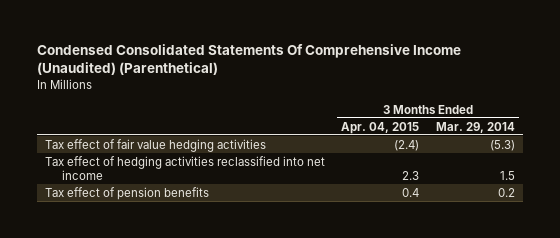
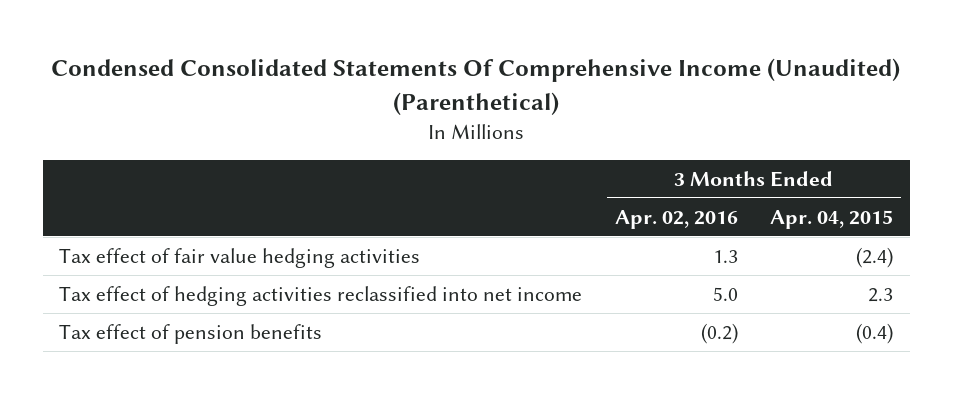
[435,121,515,133] Mar. 29, 2014 -> none
none -> [614,209,738,229] Apr. 02, 2016
[402,187,420,197] 0.4 -> [856,322,894,344] (0.4)

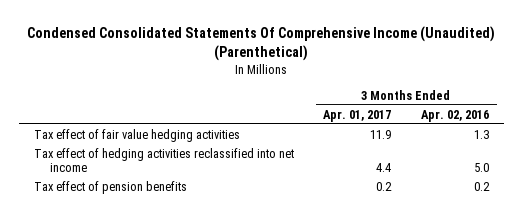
[770,209,894,229] Apr. 04, 2015 -> none
none -> [323,109,392,122] Apr. 01, 2017
[700,322,738,344] (0.2) -> [474,181,491,191] 0.2

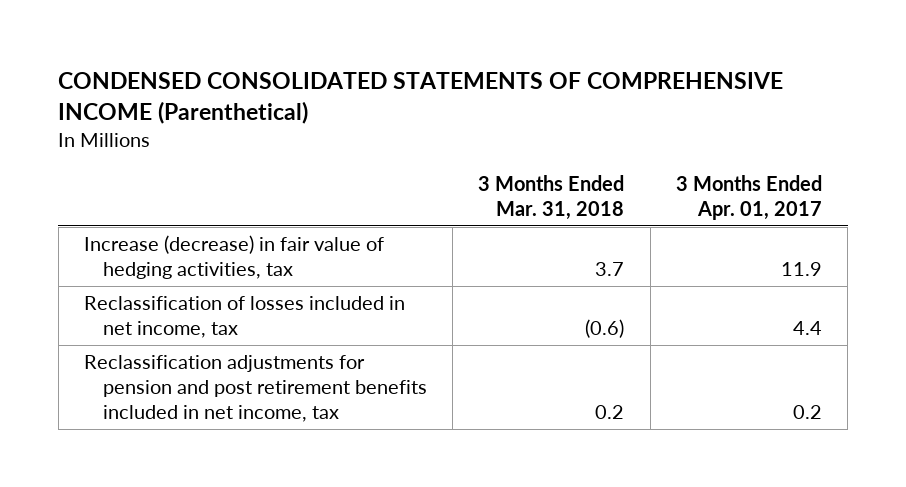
[27,26,496,62] Condensed Consolidated Statements Of Comprehensive Income (Unaudited) (Parenthetical) -> [58,72,784,125] CONDENSED CONSOLIDATED STATEMENTS OF COMPREHENSIVE INCOME (Parenthetical)
[421,109,490,122] Apr. 02, 2016 -> none
none -> [478,174,625,220] 3 Months Ended Mar. 31, 2018
[33,128,240,142] Tax effect of fair value hedging activities -> [84,235,385,280] Increase (decrease) in fair value of hedging activities, tax
[33,147,294,172] Tax effect of hedging activities reclassified into net income -> [84,296,406,339] Reclassification of losses included in net income, tax
[33,180,187,194] Tax effect of pension benefits -> [84,355,427,422] Reclassification adjustments for pension and post retirement benefits included in net income, tax

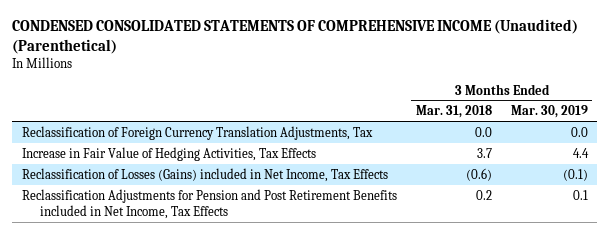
[58,72,784,125] CONDENSED CONSOLIDATED STATEMENTS OF COMPREHENSIVE INCOME (Parenthetical) -> [12,19,579,54] CONDENSED CONSOLIDATED STATEMENTS OF COMPREHENSIVE INCOME (Unaudited) (Parenthetical)
[675,174,822,220] 3 Months Ended Apr. 01, 2017 -> none
none -> [510,105,588,119] Mar. 30, 2019
none -> [21,125,373,140] Reclassification of Foreign Currency Translation Adjustments, Tax
[84,235,385,280] Increase (decrease) in fair value of hedging activities, tax -> [21,146,316,161] Increase in Fair Value of Hedging Activities, Tax Effects
[84,296,406,339] Reclassification of losses included in net income, tax -> [21,167,388,182] Reclassification of Losses (Gains) included in Net Income, Tax Effects
[84,355,427,422] Reclassification adjustments for pension and post retirement benefits included in net income, tax -> [21,188,397,219] Reclassification Adjustments for Pension and Post Retirement Benefits included in Net Income, Tax Effects

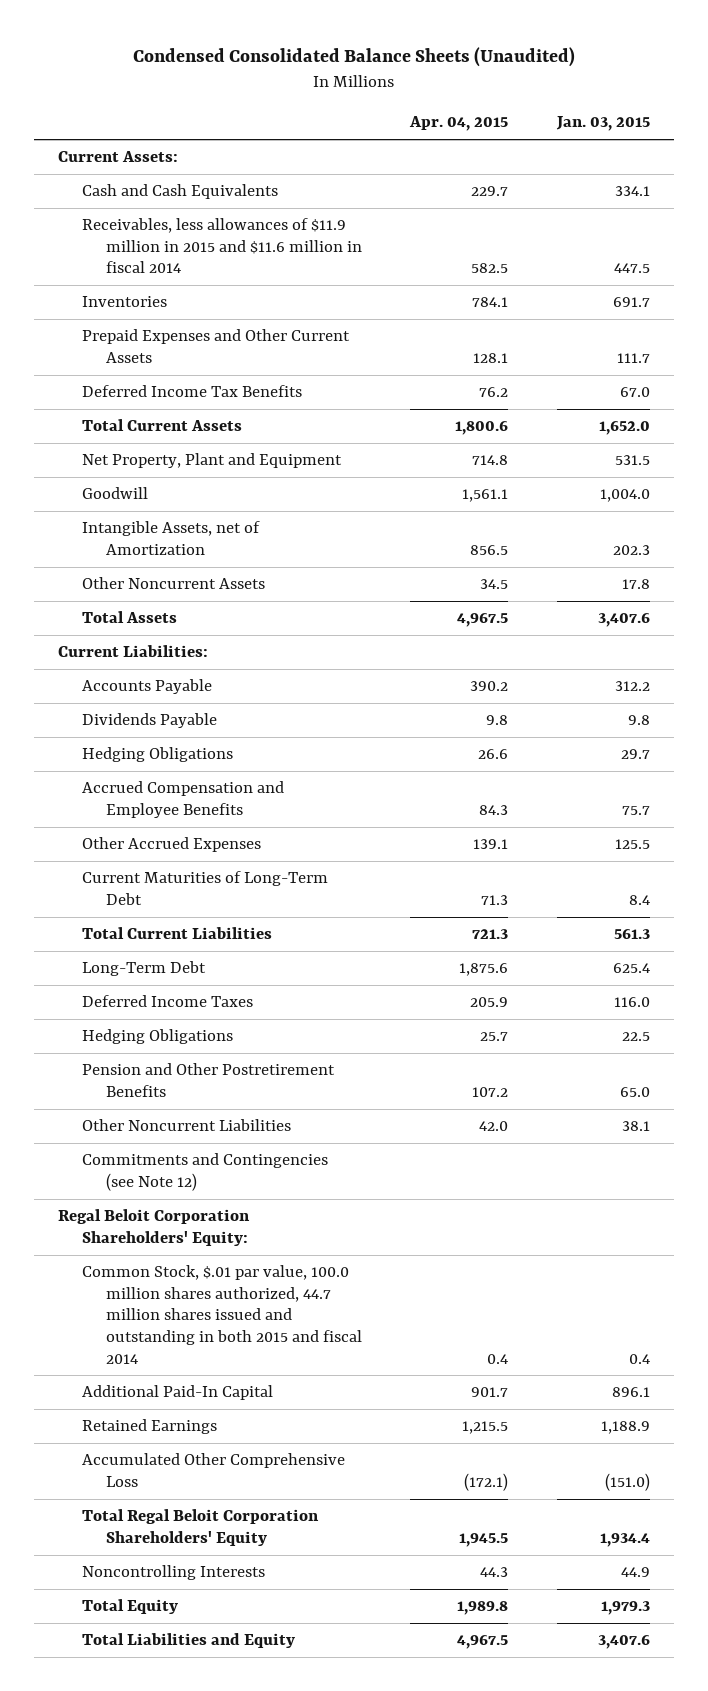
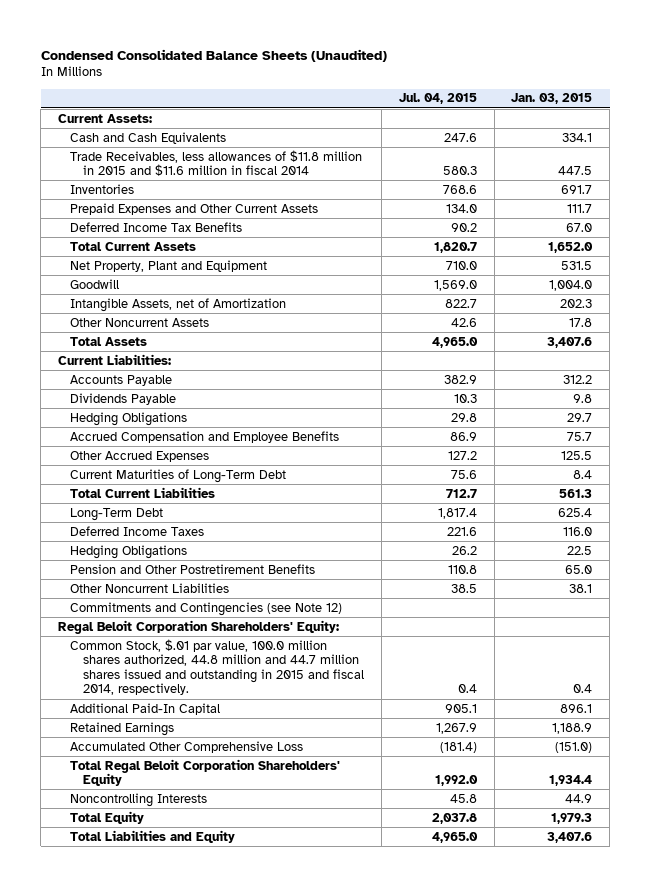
[409,116,509,132] Apr. 04, 2015 -> none
none -> [398,93,477,105] Jul. 04, 2015
[81,218,362,274] Receivables, less allowances of $11.9 million in 2015 and $11.6 million in fiscal 2014 -> [70,149,363,177] Trade Receivables, less allowances of $11.8 million in 2015 and $11.6 million in fiscal 2014
[81,1265,362,1364] Common Stock, $.01 par value, 100.0 million shares authorized, 44.7 million shares issued and outstanding in both 2015 and fiscal 2014 -> [70,638,364,696] Common Stock, $.01 par value, 100.0 million shares authorized, 44.8 million and 44.7 million shares issued and outstanding in 2015 and fiscal 2014, respectively.

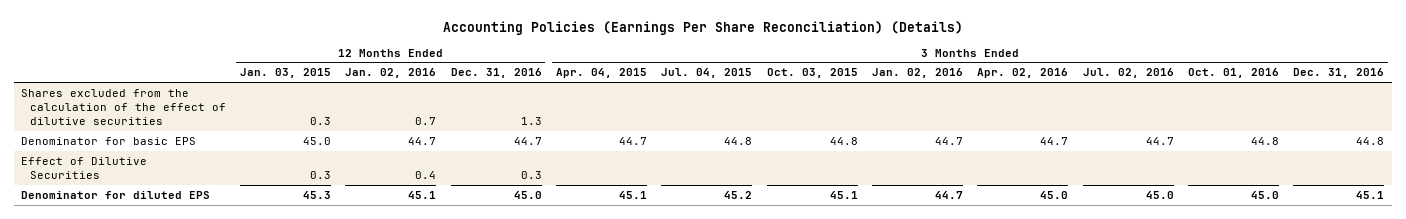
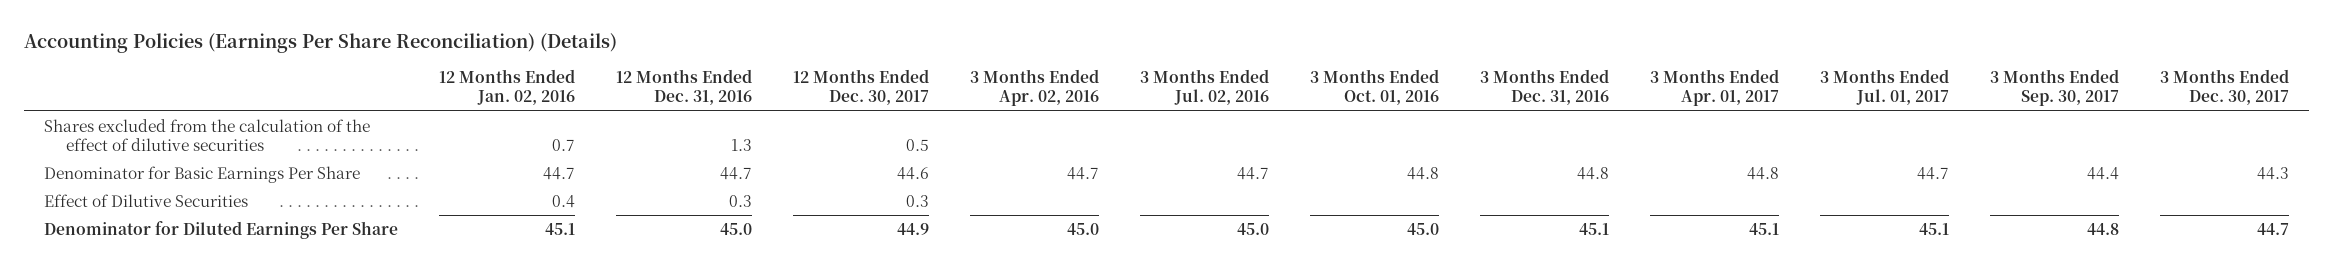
[240,68,332,79] Jan. 03, 2015 -> none
[556,68,648,79] Apr. 04, 2015 -> none
[661,68,753,79] Jul. 04, 2015 -> none
[766,68,858,79] Oct. 03, 2015 -> none
[872,68,964,79] Jan. 02, 2016 -> none
none -> [793,69,930,106] 12 Months Ended Dec. 30, 2017
none -> [1649,69,1779,107] 3 Months Ended Apr. 01, 2017
none -> [1819,69,1949,106] 3 Months Ended Jul. 01, 2017
none -> [1989,69,2119,107] 3 Months Ended Sep. 30, 2017
none -> [2159,69,2289,106] 3 Months Ended Dec. 30, 2017
[21,136,197,145] Denominator for basic EPS -> [44,165,361,183] Denominator for Basic Earnings Per Share
[21,190,211,199] Denominator for diluted EPS -> [44,220,399,239] Denominator for Diluted Earnings Per Share

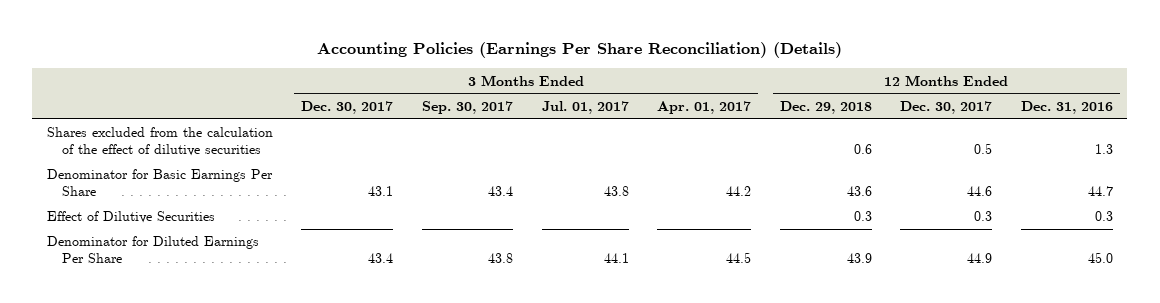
[439,69,576,106] 12 Months Ended Jan. 02, 2016 -> none
[970,69,1100,107] 3 Months Ended Apr. 02, 2016 -> none
[1139,69,1269,106] 3 Months Ended Jul. 02, 2016 -> none
[1309,69,1439,106] 3 Months Ended Oct. 01, 2016 -> none
[1479,69,1609,106] 3 Months Ended Dec. 31, 2016 -> none
none -> [779,100,872,114] Dec. 29, 2018
[1746,166,1779,180] 44.8 -> [726,186,752,197] 44.2
[1916,166,1949,180] 44.7 -> [603,186,629,197] 43.8
[2086,166,2119,180] 44.4 -> [487,186,513,197] 43.4
[2256,166,2289,180] 44.3 -> [368,186,394,197] 43.1
[1748,222,1779,235] 45.1 -> [726,252,752,264] 44.5
[1918,222,1949,235] 45.1 -> [603,253,629,264] 44.1
[2086,222,2119,235] 44.8 -> [487,253,513,264] 43.8
[2256,222,2289,235] 44.7 -> [368,253,394,264] 43.4

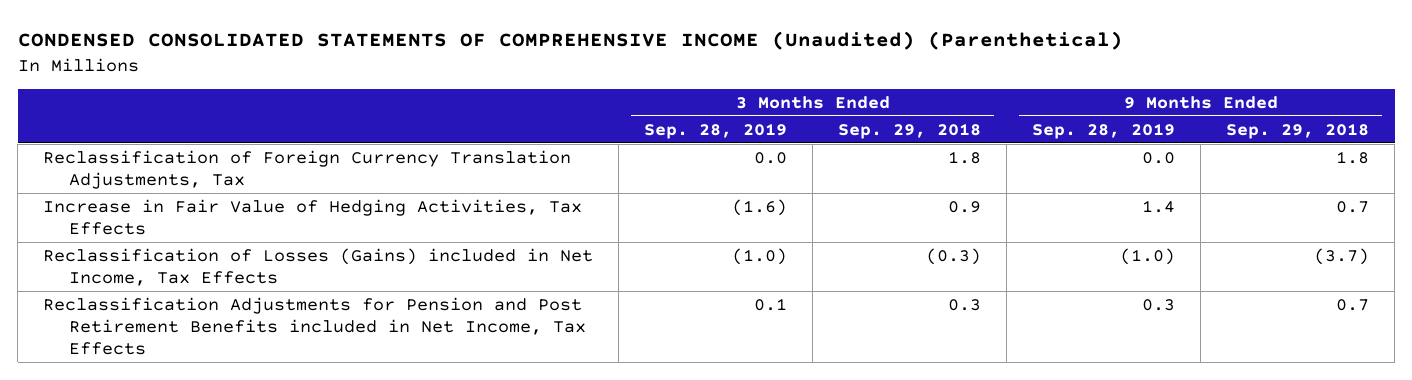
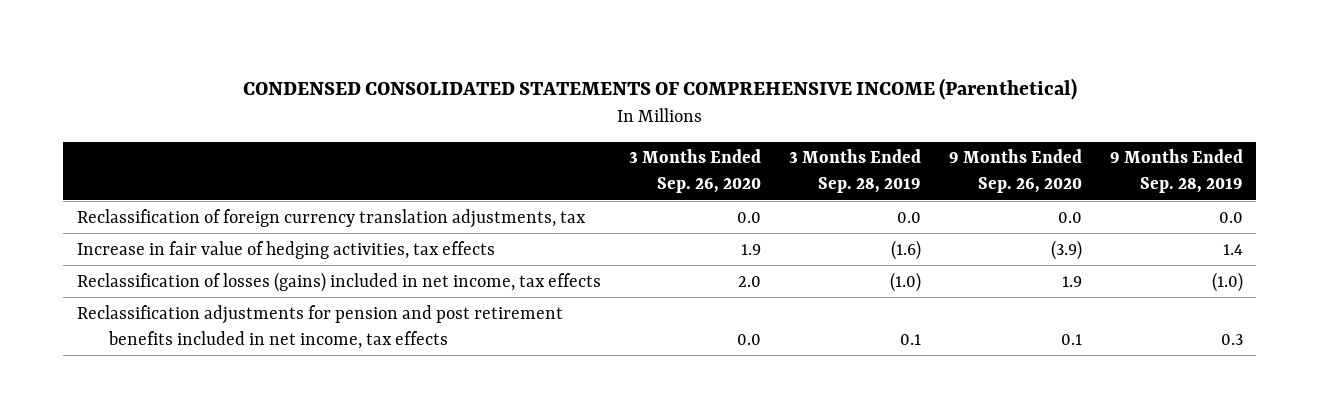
[17,30,1123,50] CONDENSED CONSOLIDATED STATEMENTS OF COMPREHENSIVE INCOME (Unaudited) (Parenthetical) -> [242,77,1077,100] CONDENSED CONSOLIDATED STATEMENTS OF COMPREHENSIVE INCOME (Parenthetical)
[838,122,982,139] Sep. 29, 2018 -> none
[1226,122,1370,139] Sep. 29, 2018 -> none
none -> [628,149,761,194] 3 Months Ended Sep. 26, 2020
none -> [948,149,1082,194] 9 Months Ended Sep. 26, 2020
[43,149,572,190] Reclassification of Foreign Currency Translation Adjustments, Tax -> [77,208,587,228] Reclassification of foreign currency translation adjustments, tax
[43,198,583,236] Increase in Fair Value of Hedging Activities, Tax Effects -> [77,240,496,259] Increase in fair value of hedging activities, tax effects
[43,247,594,287] Reclassification of Losses (Gains) included in Net Income, Tax Effects -> [77,271,602,292] Reclassification of losses (gains) included in net income, tax effects
[43,296,586,356] Reclassification Adjustments for Pension and Post Retirement Benefits included in Net Income, Tax Effects -> [77,304,564,349] Reclassification adjustments for pension and post retirement benefits included in net income, tax effects

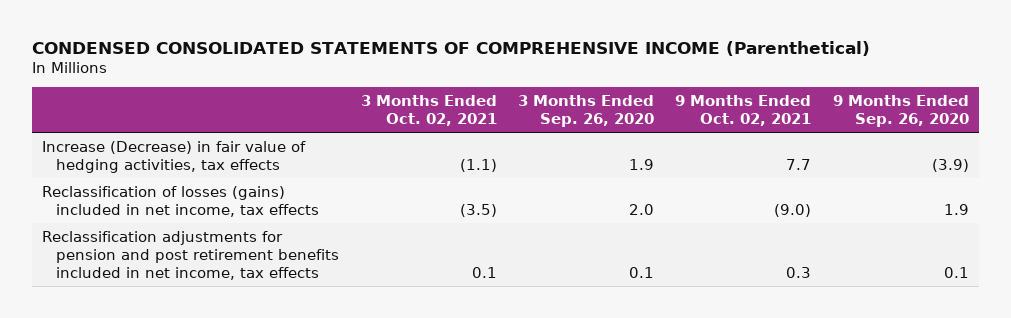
[788,149,921,194] 3 Months Ended Sep. 28, 2019 -> none
[1109,149,1243,194] 9 Months Ended Sep. 28, 2019 -> none
none -> [360,94,497,126] 3 Months Ended Oct. 02, 2021
none -> [675,94,812,126] 9 Months Ended Oct. 02, 2021
[77,208,587,228] Reclassification of foreign currency translation adjustments, tax -> none
[77,240,496,259] Increase in fair value of hedging activities, tax effects -> [42,140,307,173] Increase (Decrease) in fair value of hedging activities, tax effects
[736,333,761,345] 0.0 -> [629,266,655,278] 0.1

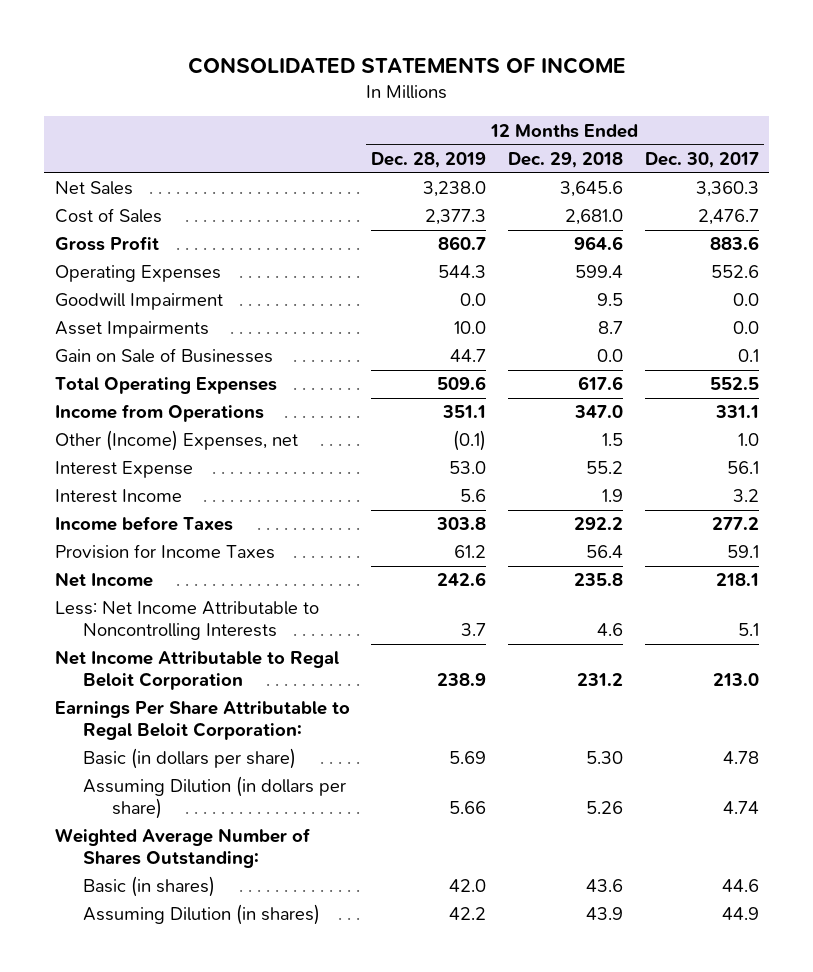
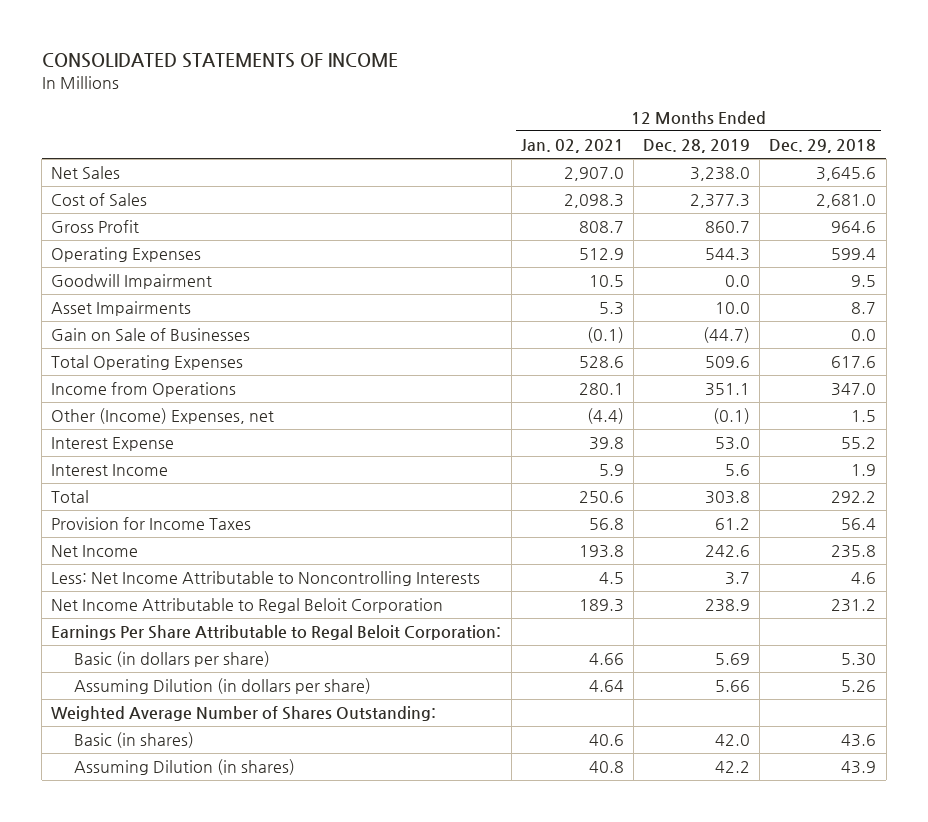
[644,151,759,168] Dec. 30, 2017 -> none
none -> [520,139,624,154] Jan. 02, 2021
[450,349,487,363] 44.7 -> [703,327,751,344] (44.7)
[54,516,233,532] Income before Taxes -> [51,490,90,504] Total

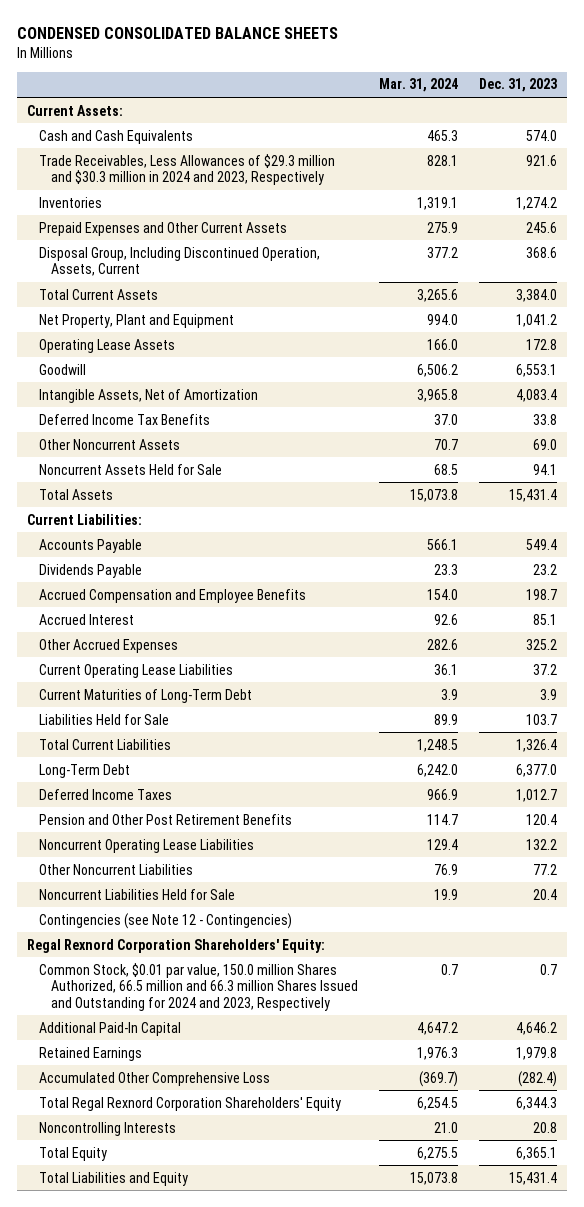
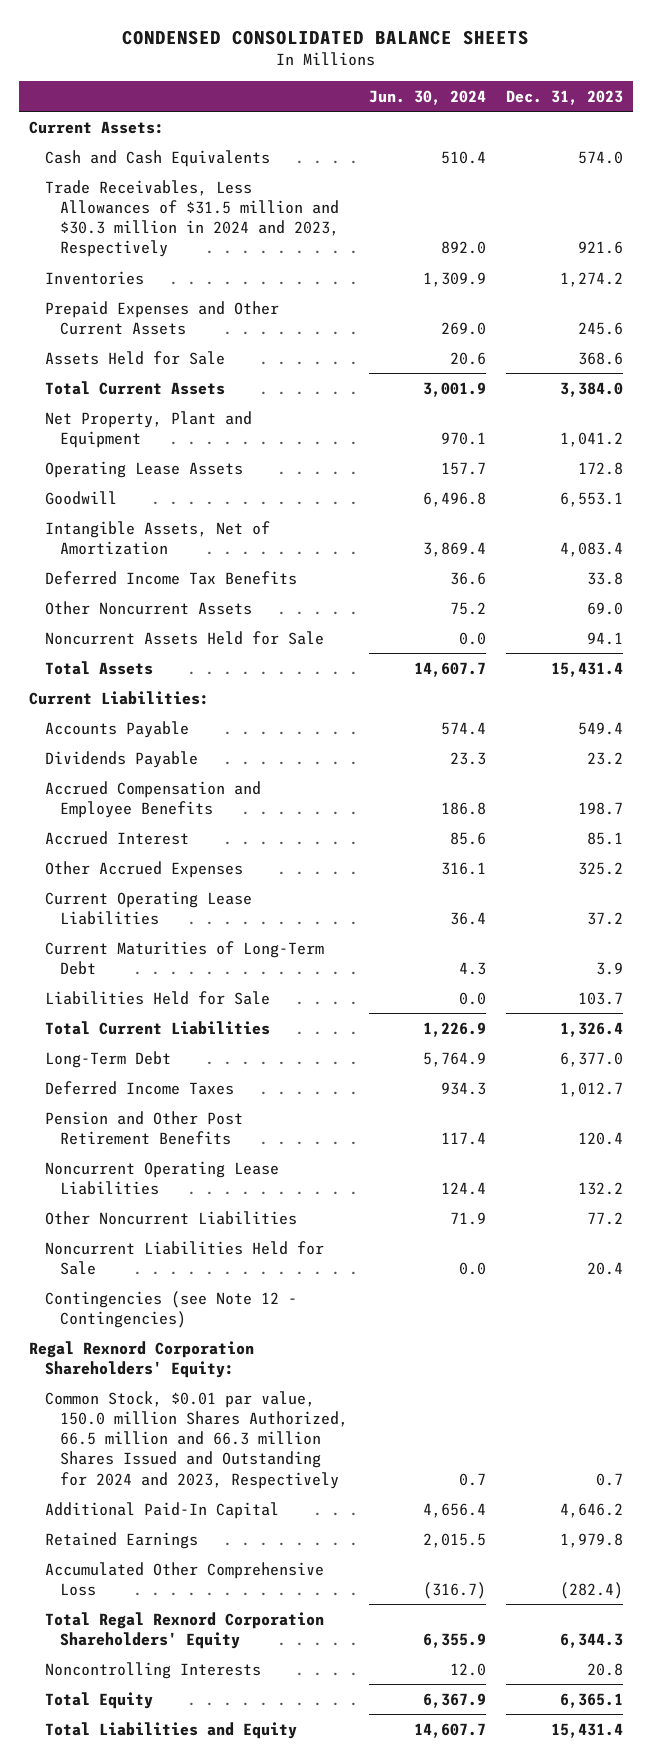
[378,78,458,93] Mar. 31, 2024 -> none
none -> [368,89,486,105] Jun. 30, 2024
[39,153,336,186] Trade Receivables, Less Allowances of $29.3 million and $30.3 million in 2024 and 2023, Respectively -> [44,179,340,258] Trade Receivables, Less Allowances of $31.5 million and $30.3 million in 2024 and 2023, Respectively
[39,246,321,277] Disposal Group, Including Discontinued Operation, Assets, Current -> [44,350,225,365] Assets Held for Sale

